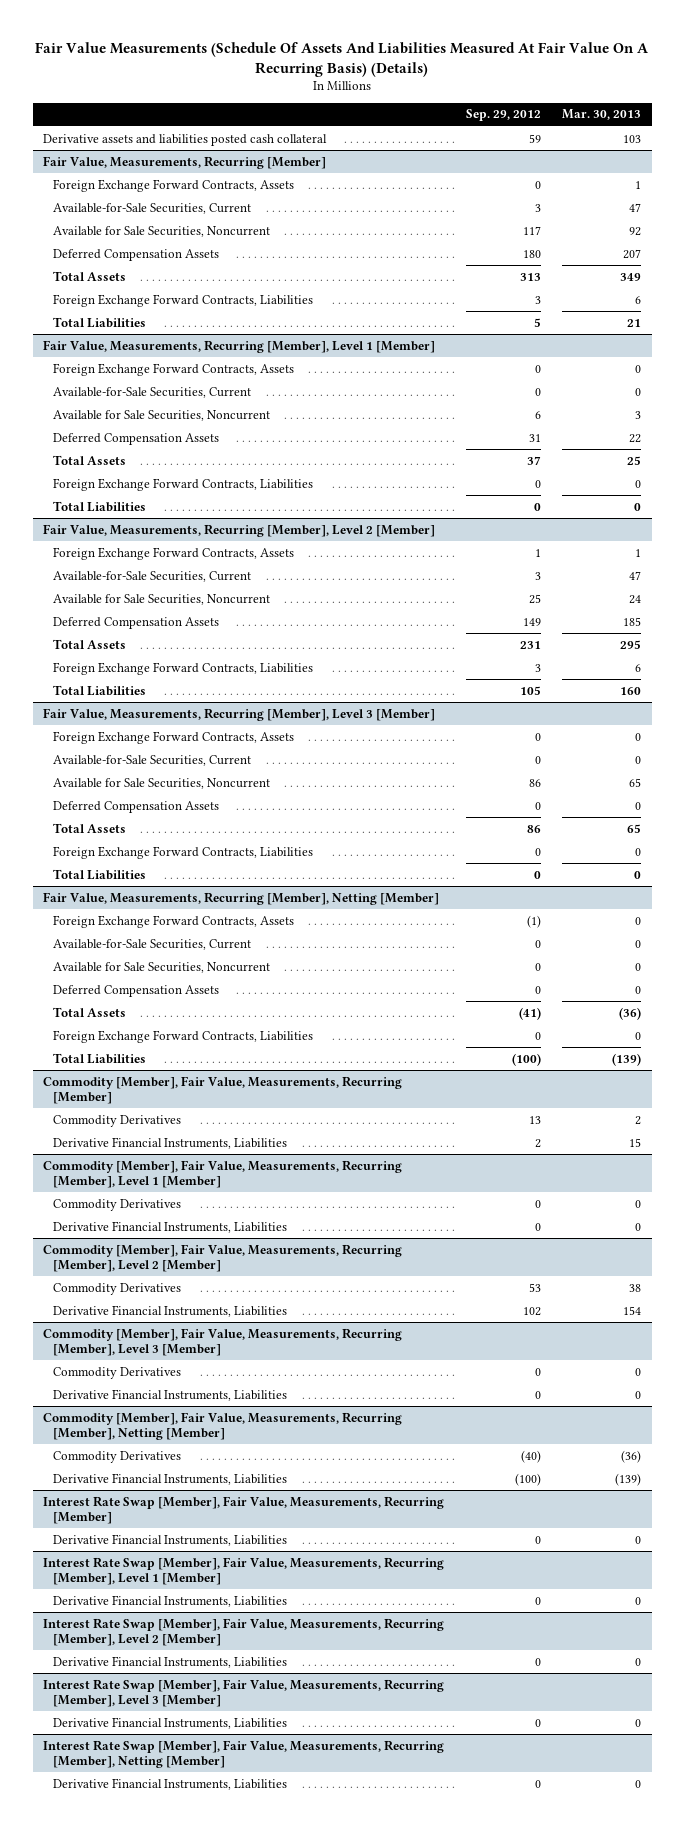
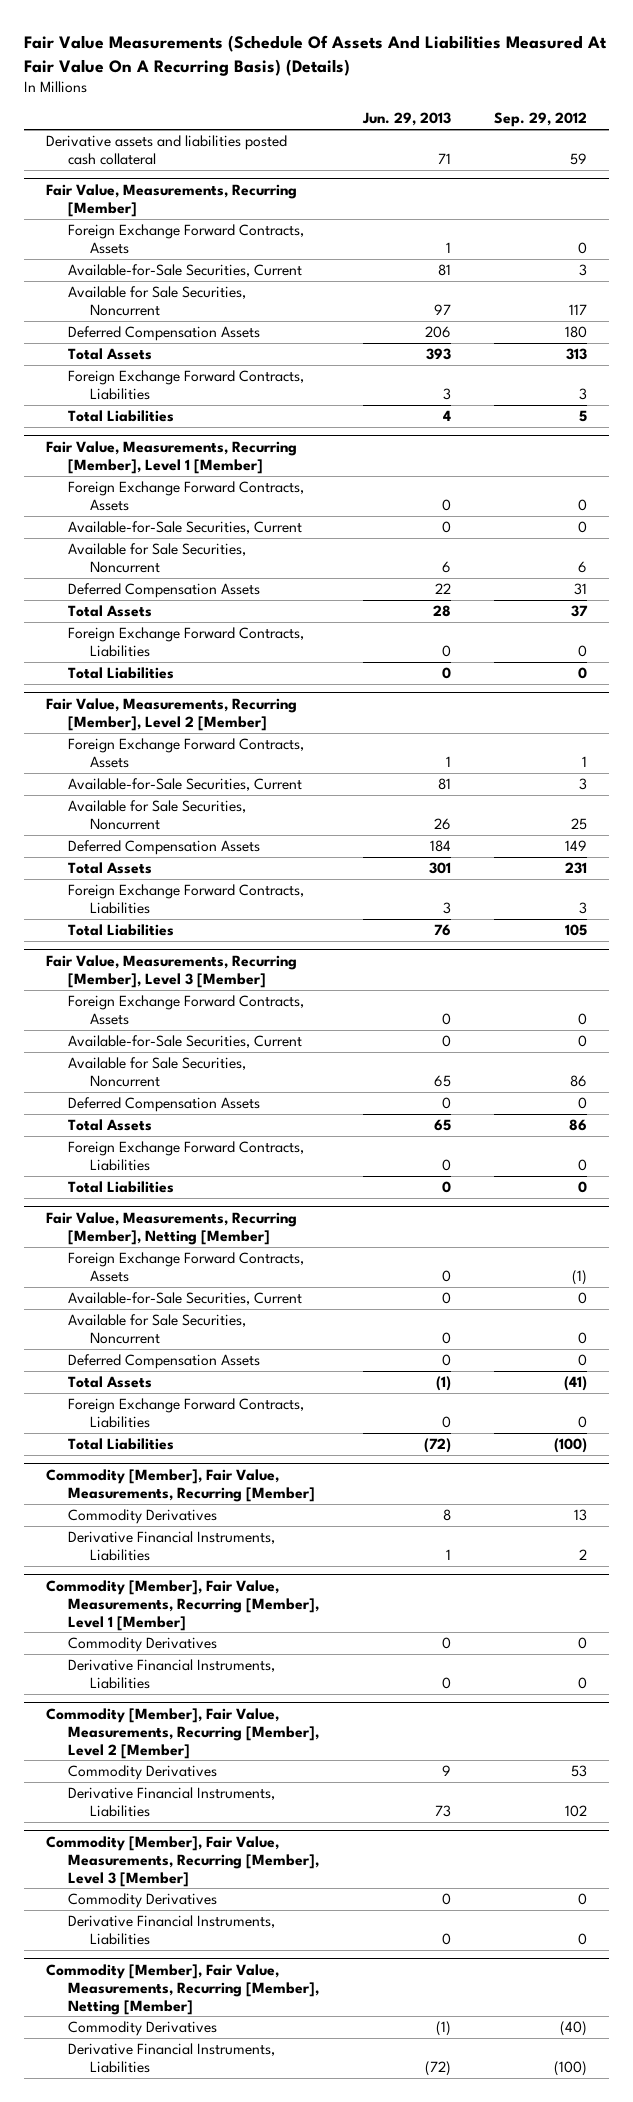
[562,109,642,121] Mar. 30, 2013 -> none
none -> [361,112,451,127] Jun. 29, 2013
[43,1495,445,1525] Interest Rate Swap [Member], Fair Value, Measurements, Recurring [Member] -> none
[52,1533,287,1546] Derivative Financial Instruments, Liabilities -> none
[43,1556,445,1586] Interest Rate Swap [Member], Fair Value, Measurements, Recurring [Member], Level 1 [Member] -> none
[52,1594,287,1607] Derivative Financial Instruments, Liabilities -> none
[43,1617,445,1647] Interest Rate Swap [Member], Fair Value, Measurements, Recurring [Member], Level 2 [Member] -> none
[52,1655,287,1668] Derivative Financial Instruments, Liabilities -> none
[43,1678,445,1708] Interest Rate Swap [Member], Fair Value, Measurements, Recurring [Member], Level 3 [Member] -> none
[52,1716,287,1729] Derivative Financial Instruments, Liabilities -> none
[43,1739,445,1769] Interest Rate Swap [Member], Fair Value, Measurements, Recurring [Member], Netting [Member] -> none
[52,1777,287,1790] Derivative Financial Instruments, Liabilities -> none

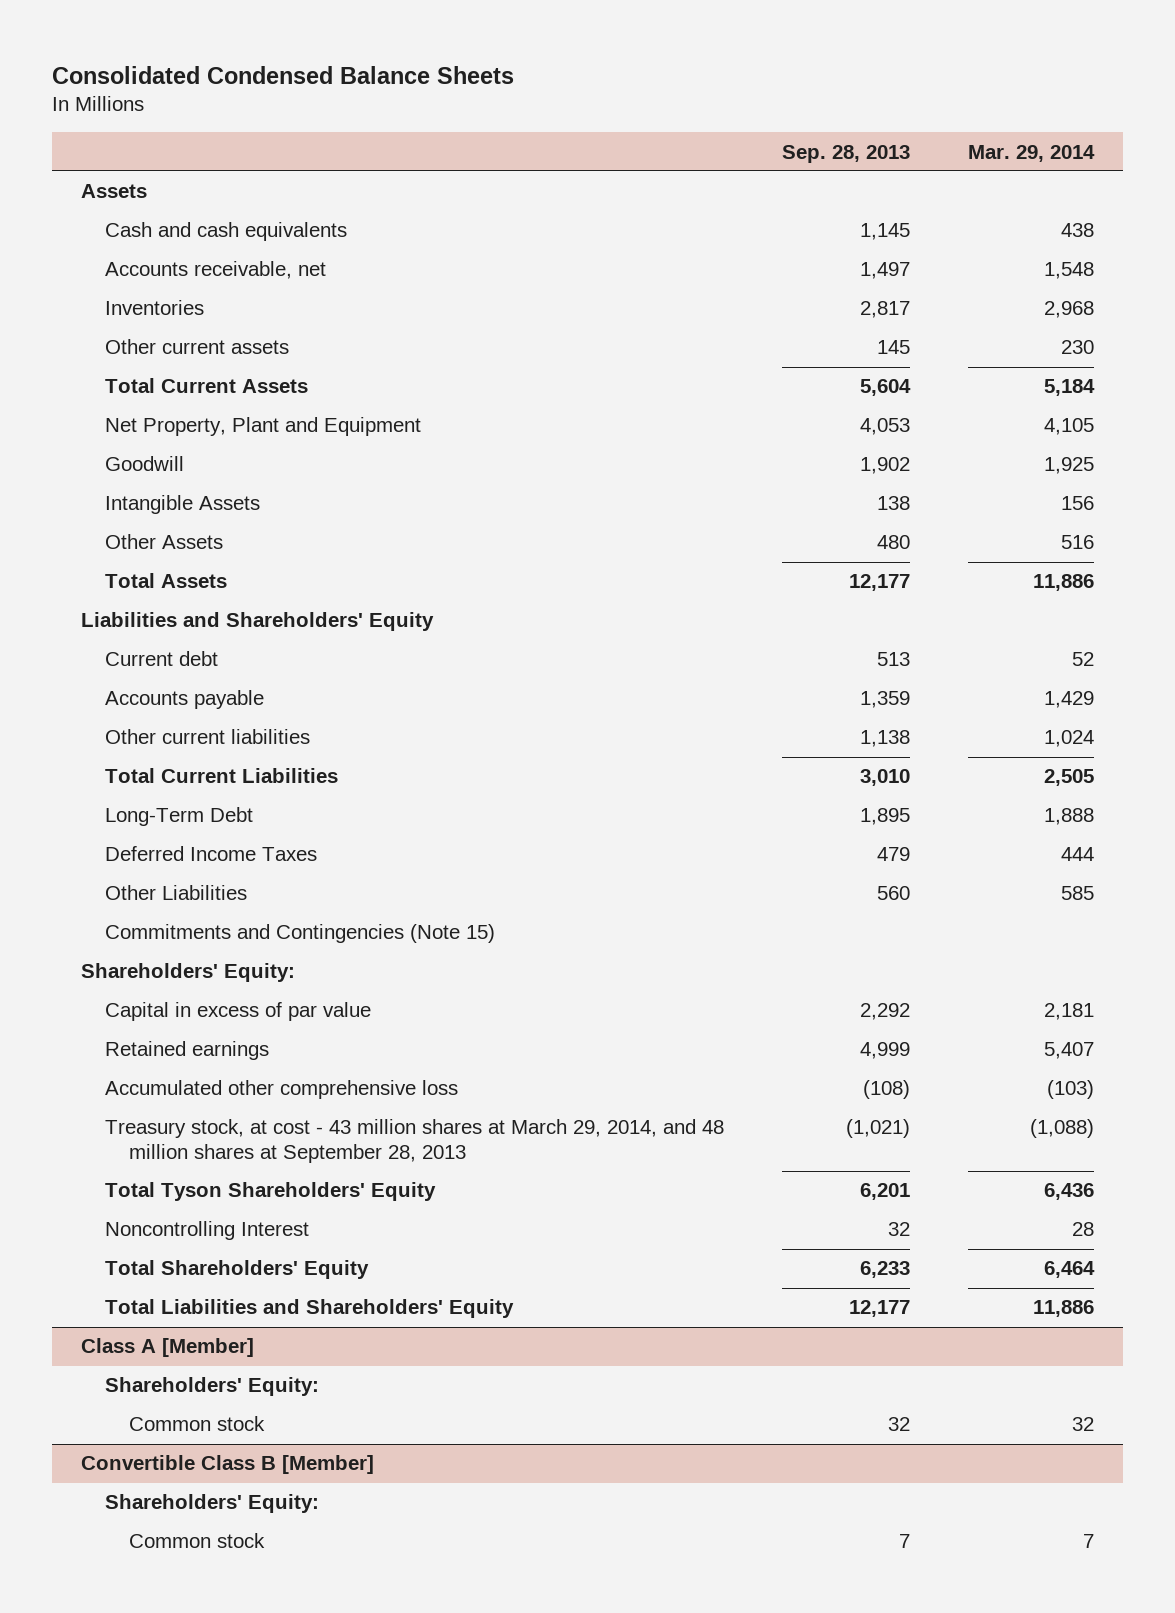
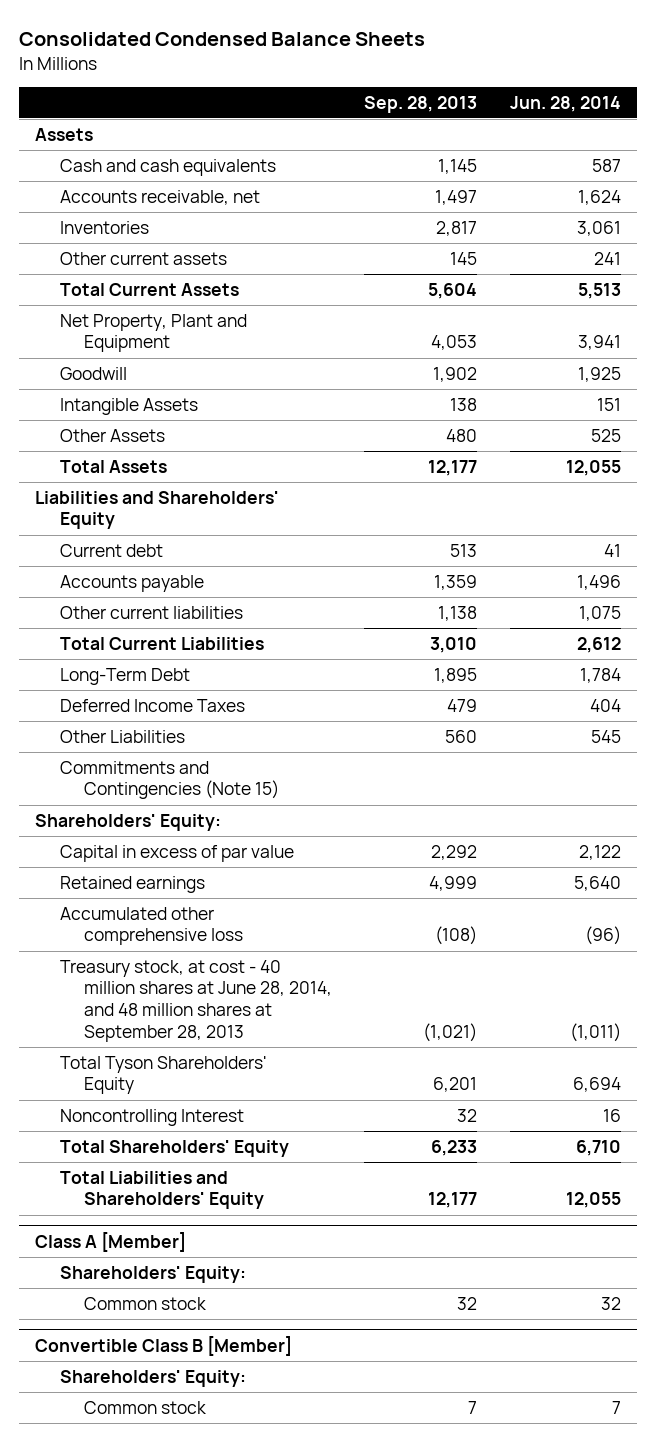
[968,144,1096,162] Mar. 29, 2014 -> none
none -> [509,95,621,112] Jun. 28, 2014
[104,1119,724,1163] Treasury stock, at cost - 43 million shares at March 29, 2014, and 48 million shares at September 28, 2013 -> [59,959,333,1042] Treasury stock, at cost - 40 million shares at June 28, 2014, and 48 million shares at September 28, 2013

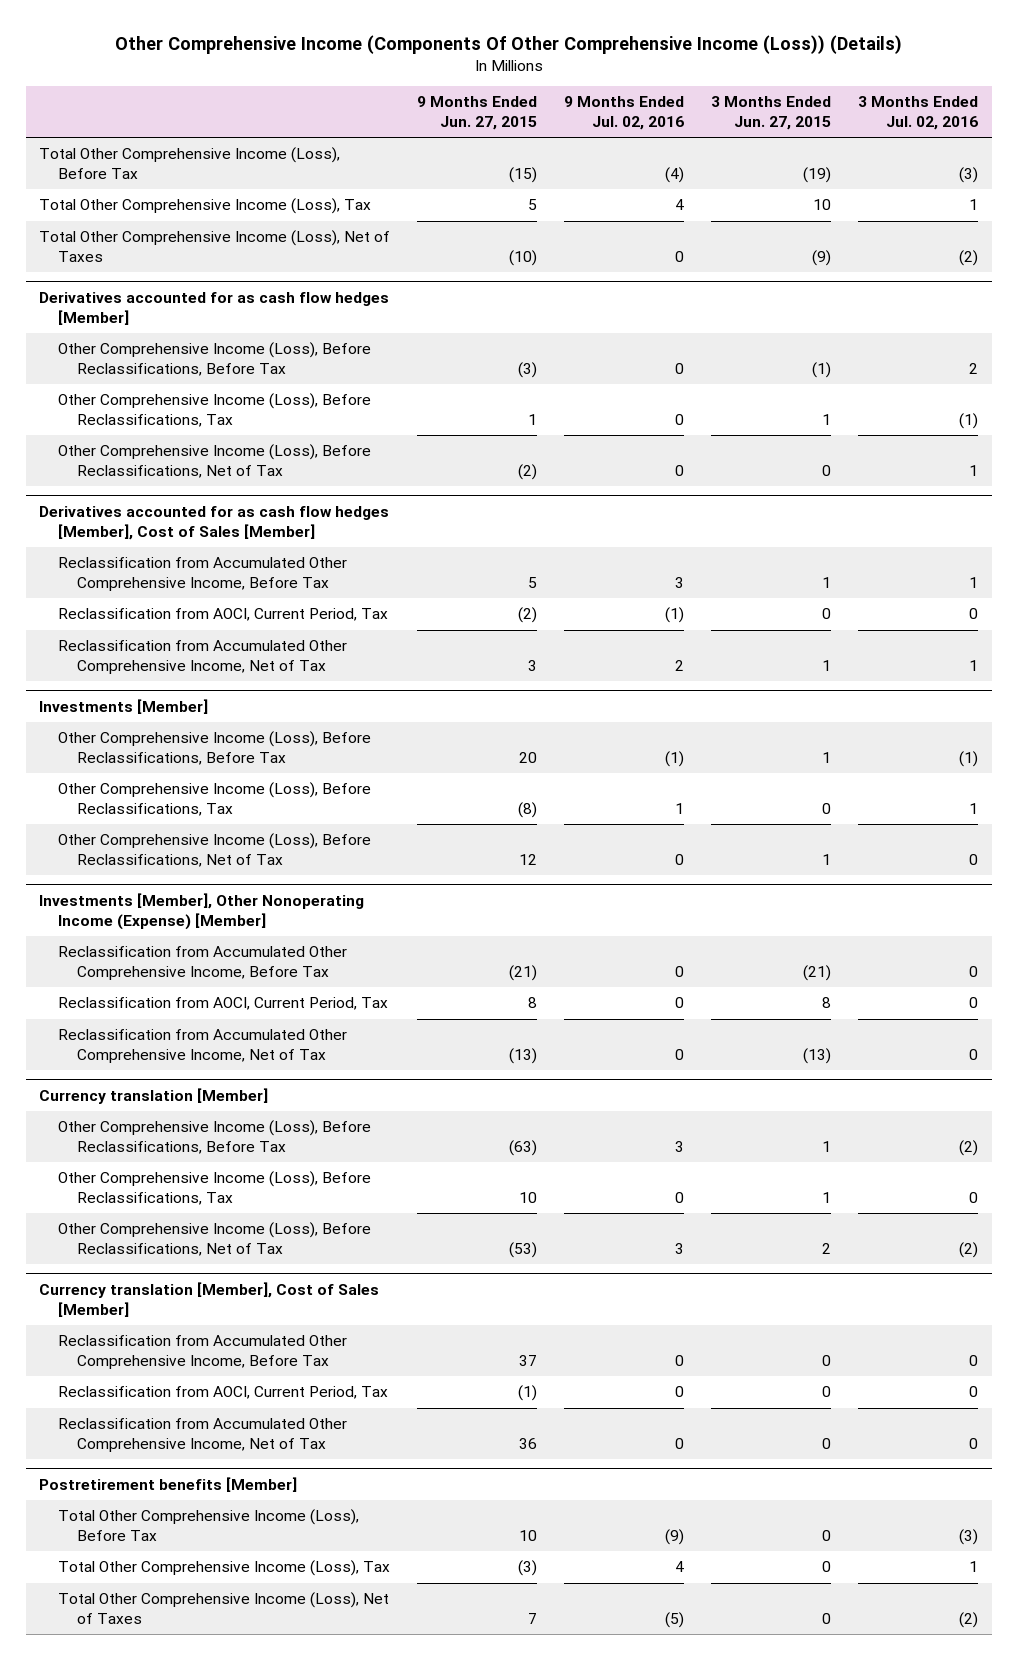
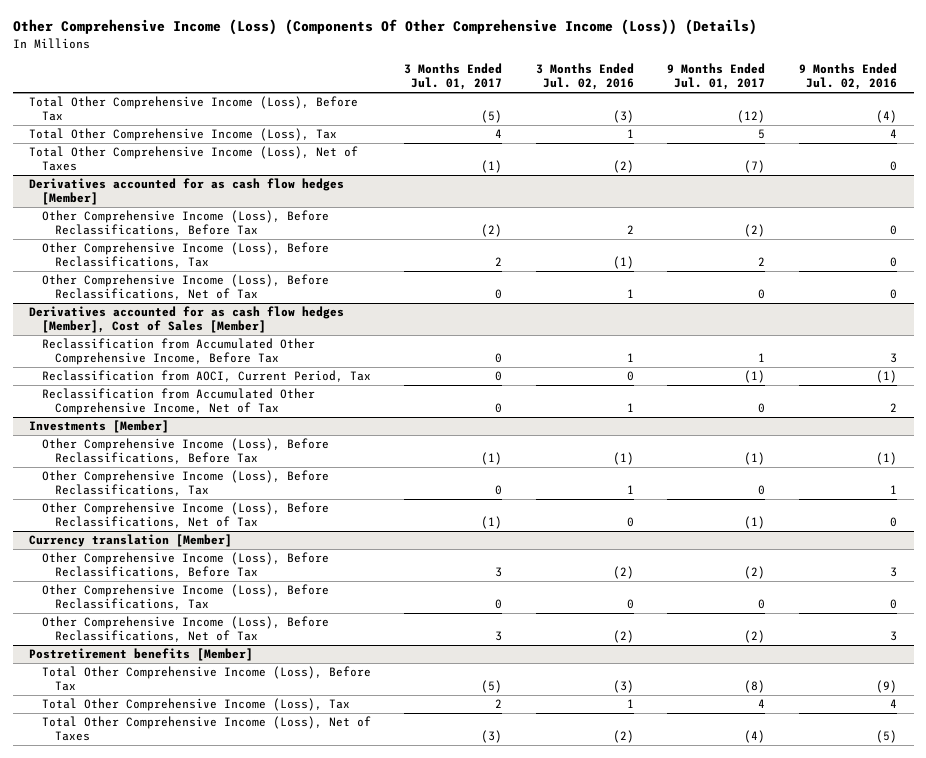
[114,34,902,54] Other Comprehensive Income (Components Of Other Comprehensive Income (Loss)) (Details) -> [12,19,757,36] Other Comprehensive Income (Loss) (Components Of Other Comprehensive Income (Loss)) (Details)
[417,96,538,130] 9 Months Ended Jun. 27, 2015 -> none
[711,96,832,130] 3 Months Ended Jun. 27, 2015 -> none
none -> [404,63,503,91] 3 Months Ended Jul. 01, 2017
none -> [667,63,766,91] 9 Months Ended Jul. 01, 2017
[39,893,365,930] Investments [Member], Other Nonoperating Income (Expense) [Member] -> none
[58,946,348,980] Reclassification from Accumulated Other Comprehensive Income, Before Tax -> none
[58,997,389,1011] Reclassification from AOCI, Current Period, Tax -> none
[58,1029,348,1063] Reclassification from Accumulated Other Comprehensive Income, Net of Tax -> none
[39,1282,380,1317] Currency translation [Member], Cost of Sales [Member] -> none
[58,1335,348,1369] Reclassification from Accumulated Other Comprehensive Income, Before Tax -> none
[58,1386,389,1400] Reclassification from AOCI, Current Period, Tax -> none
[58,1418,348,1452] Reclassification from Accumulated Other Comprehensive Income, Net of Tax -> none

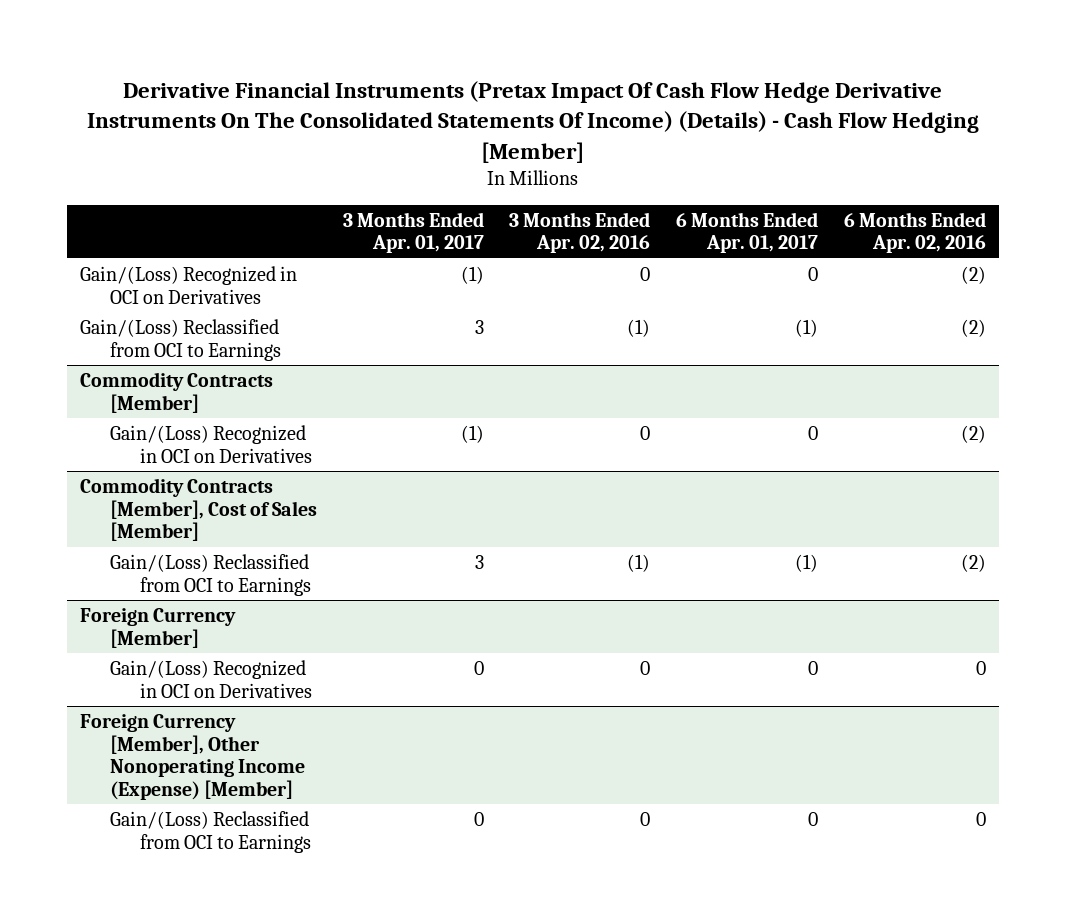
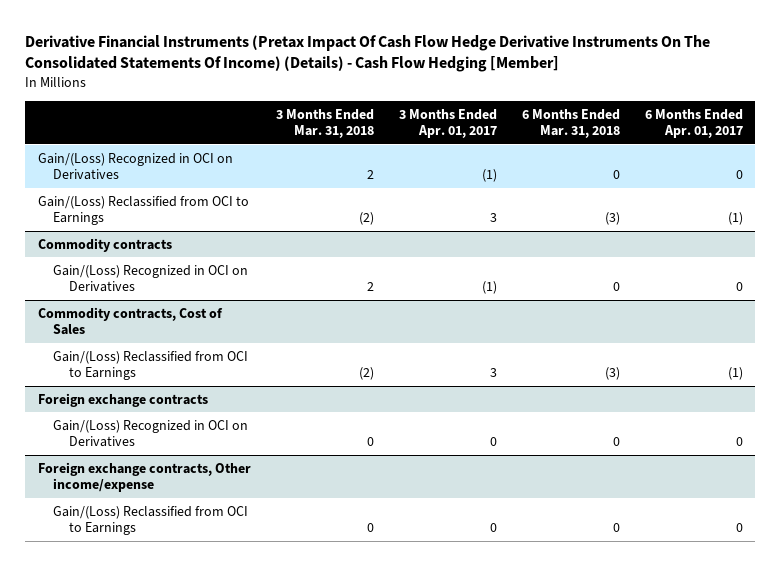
[509,211,651,254] 3 Months Ended Apr. 02, 2016 -> none
[843,211,986,254] 6 Months Ended Apr. 02, 2016 -> none
none -> [275,108,374,139] 3 Months Ended Mar. 31, 2018
none -> [521,108,620,139] 6 Months Ended Mar. 31, 2018
[79,371,273,413] Commodity Contracts [Member] -> [37,237,172,252] Commodity contracts
[79,477,318,542] Commodity Contracts [Member], Cost of Sales [Member] -> [37,306,223,336] Commodity contracts, Cost of Sales
[79,607,236,648] Foreign Currency [Member] -> [37,392,208,407] Foreign exchange contracts
[79,713,306,801] Foreign Currency [Member], Other Nonoperating Income (Expense) [Member] -> none
none -> [37,461,251,493] Foreign exchange contracts, Other income/expense

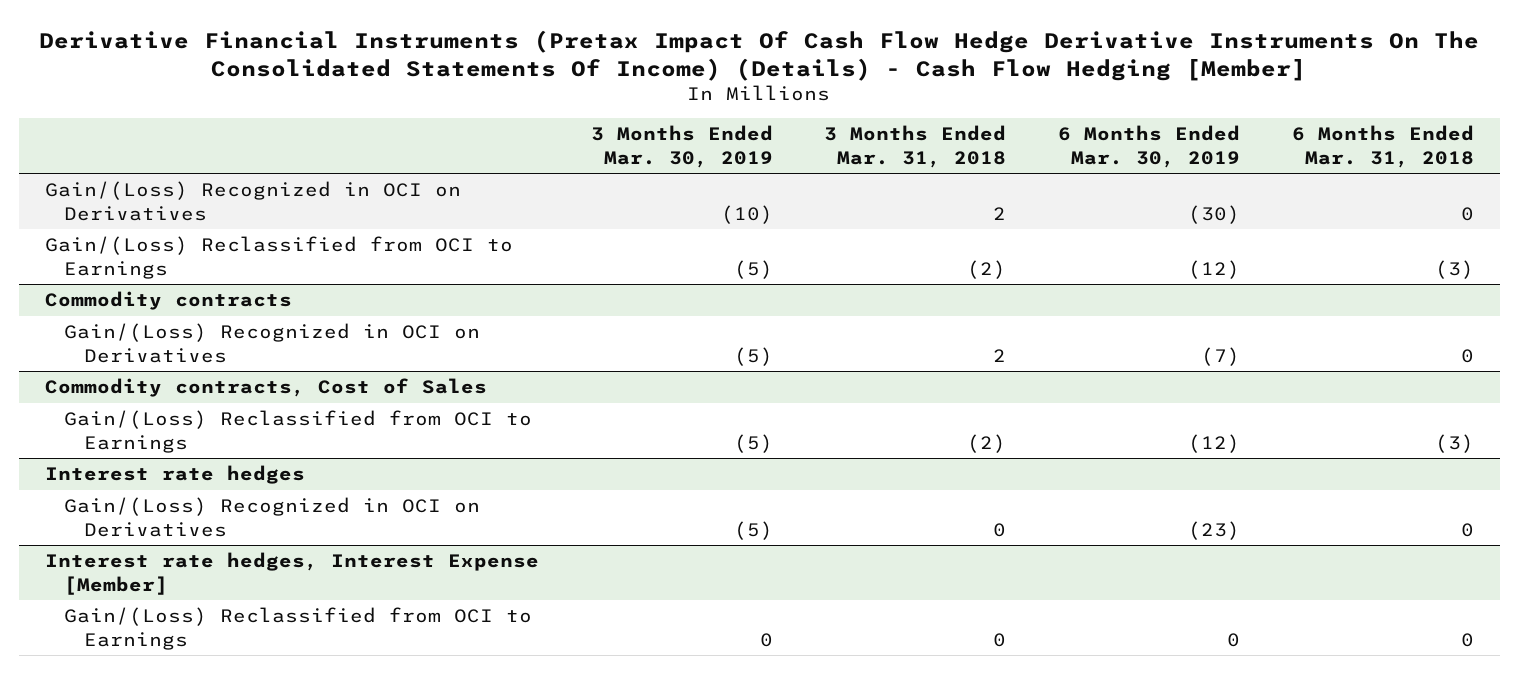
[398,108,497,139] 3 Months Ended Apr. 01, 2017 -> none
[644,108,743,139] 6 Months Ended Apr. 01, 2017 -> none
none -> [590,125,773,168] 3 Months Ended Mar. 30, 2019
none -> [1058,125,1241,168] 6 Months Ended Mar. 30, 2019
[37,392,208,407] Foreign exchange contracts -> [45,465,306,485] Interest rate hedges
[37,461,251,493] Foreign exchange contracts, Other income/expense -> none
none -> [45,552,540,595] Interest rate hedges, Interest Expense [Member]

